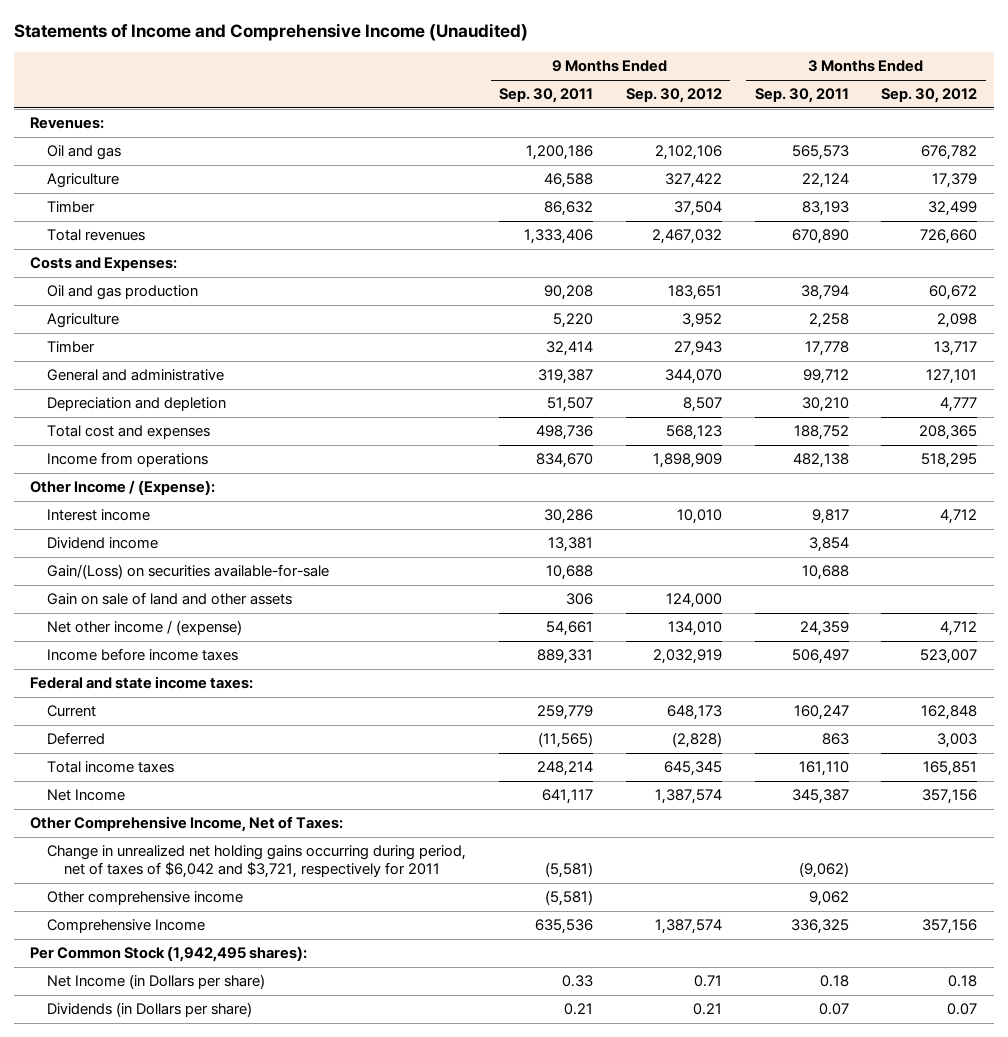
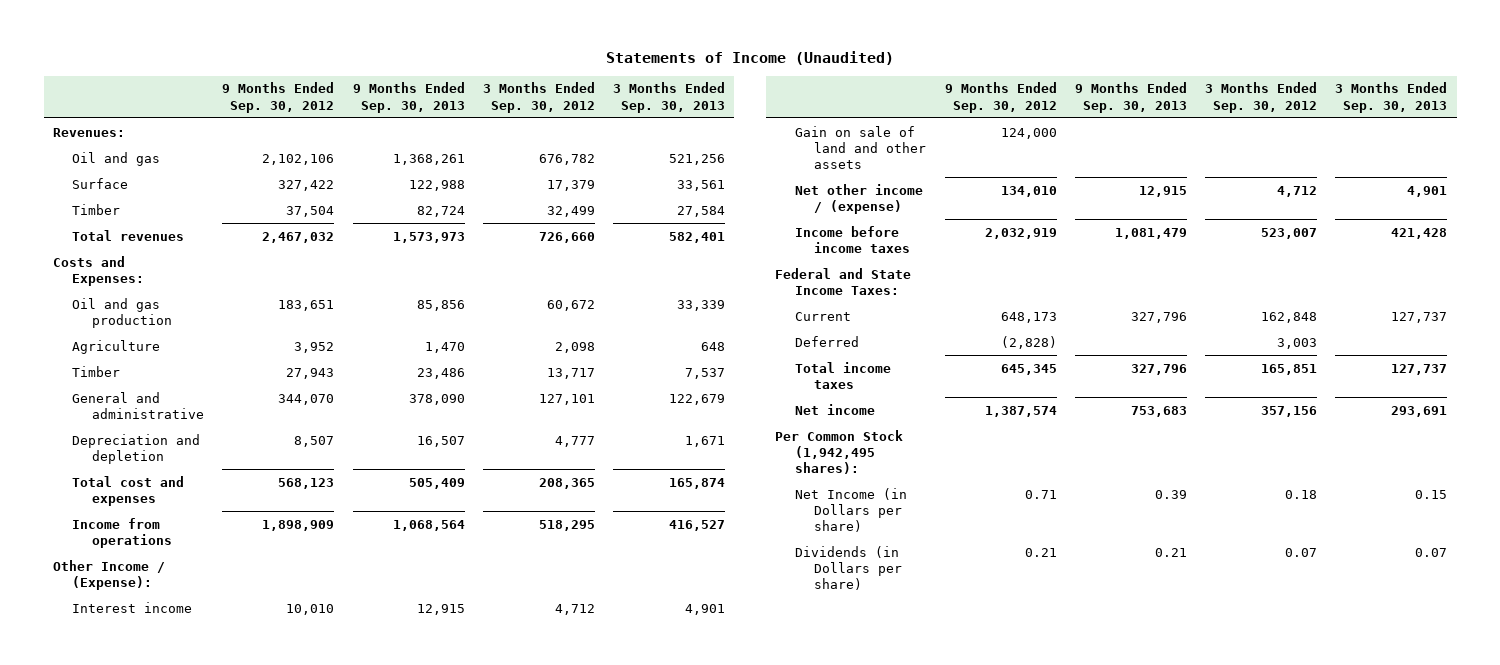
[13,23,528,42] Statements of Income and Comprehensive Income (Unaudited) -> [606,51,895,66] Statements of Income (Unaudited)
[499,88,594,104] Sep. 30, 2011 -> none
[754,88,849,104] Sep. 30, 2011 -> none
none -> [352,82,465,113] 9 Months Ended Sep. 30, 2013
none -> [613,82,726,113] 3 Months Ended Sep. 30, 2013
[47,173,120,189] Agriculture -> [72,177,129,189] Surface
[47,537,159,550] Dividend income -> none
[47,564,330,580] Gain/(Loss) on securities available-for-sale -> none
[30,676,254,690] Federal and state income taxes: -> [775,267,912,295] Federal and State Income Taxes:
[30,816,344,833] Other Comprehensive Income, Net of Taxes: -> none
[47,845,467,879] Change in unrealized net holding gains occurring during period, net of taxes of $6,042 and $3,721, respectively for 2011 -> none
[47,891,244,906] Other comprehensive income -> none
[47,919,206,934] Comprehensive Income -> none
[47,789,126,802] Net Income -> [794,403,875,415] Net income

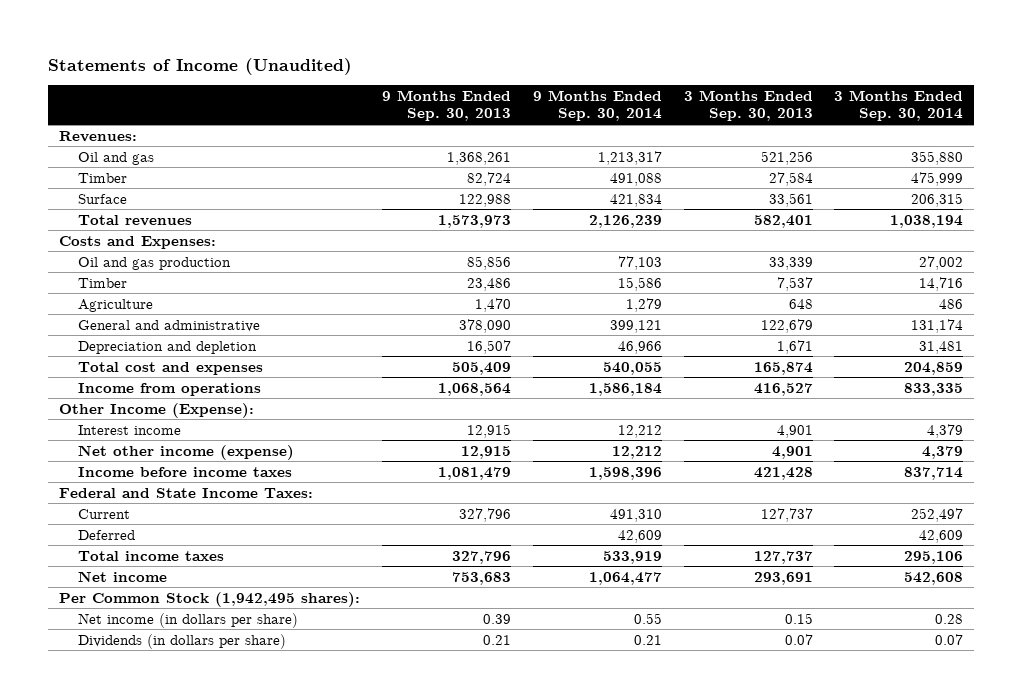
[222,82,335,113] 9 Months Ended Sep. 30, 2012 -> none
[482,82,595,113] 3 Months Ended Sep. 30, 2012 -> none
none -> [532,90,662,122] 9 Months Ended Sep. 30, 2014
none -> [834,90,964,122] 3 Months Ended Sep. 30, 2014
[72,177,129,189] Surface -> [77,193,127,204] Surface
[72,339,161,354] Agriculture -> [77,298,153,312] Agriculture
[52,559,165,590] Other Income / (Expense): -> [59,402,255,418] Other Income (Expense):
[794,125,927,170] Gain on sale of land and other assets -> none
[794,183,923,214] Net other income / (expense) -> [77,444,294,460] Net other income (expense)
[794,487,907,533] Net Income (in Dollars per share) -> [77,612,298,628] Net income (in dollars per share)
[794,545,903,591] Dividends (in Dollars per share) -> [77,633,286,649] Dividends (in dollars per share)

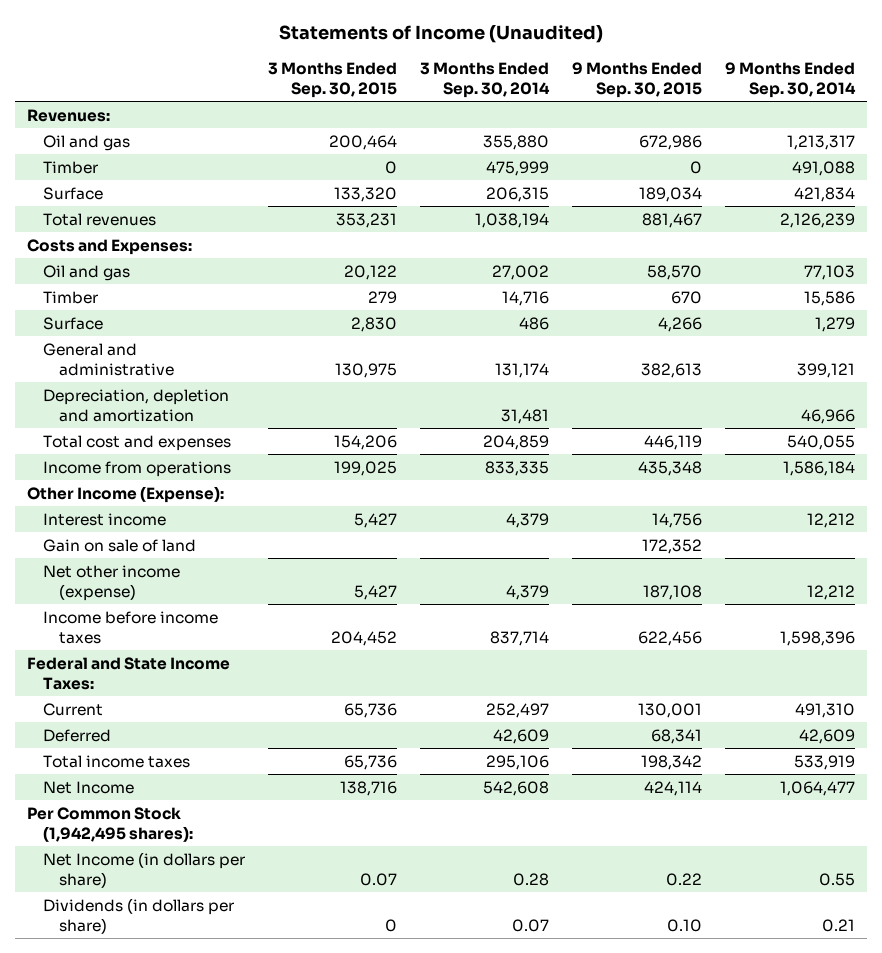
[382,90,512,122] 9 Months Ended Sep. 30, 2013 -> none
[683,90,813,122] 3 Months Ended Sep. 30, 2013 -> none
none -> [267,61,397,98] 3 Months Ended Sep. 30, 2015
none -> [572,61,703,98] 9 Months Ended Sep. 30, 2015
[77,256,231,270] Oil and gas production -> [42,264,130,281] Oil and gas
[77,298,153,312] Agriculture -> [42,316,103,330] Surface
[77,340,257,354] Depreciation and depletion -> [42,388,229,422] Depreciation, depletion and amortization
none -> [42,538,196,552] Gain on sale of land
[77,570,167,582] Net income -> [42,780,134,794] Net Income
[77,612,298,628] Net income (in dollars per share) -> [42,851,245,888] Net Income (in dollars per share)

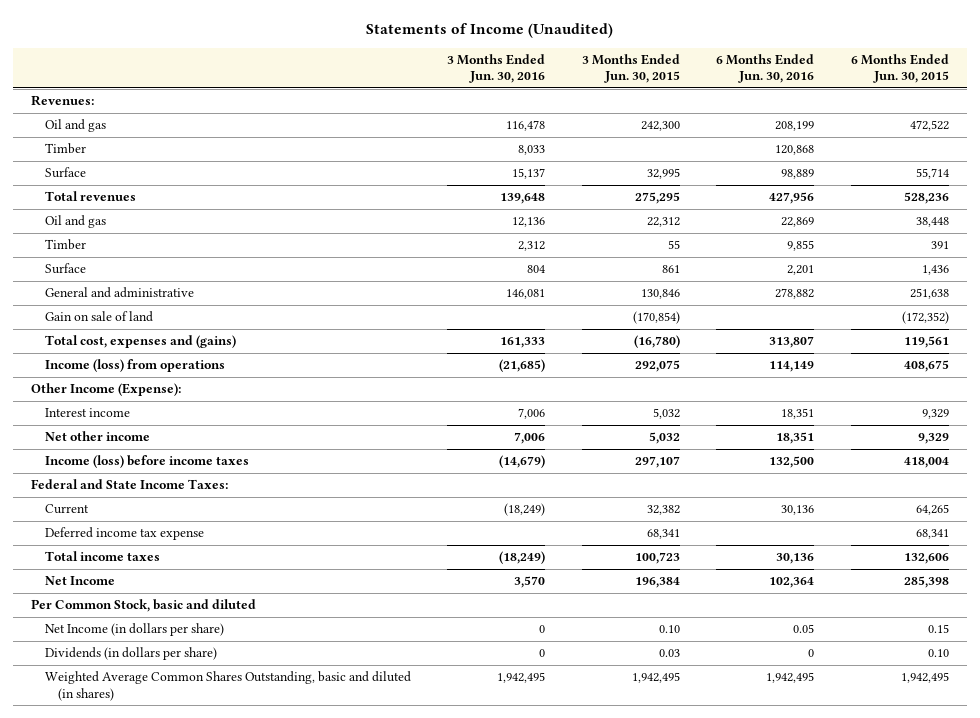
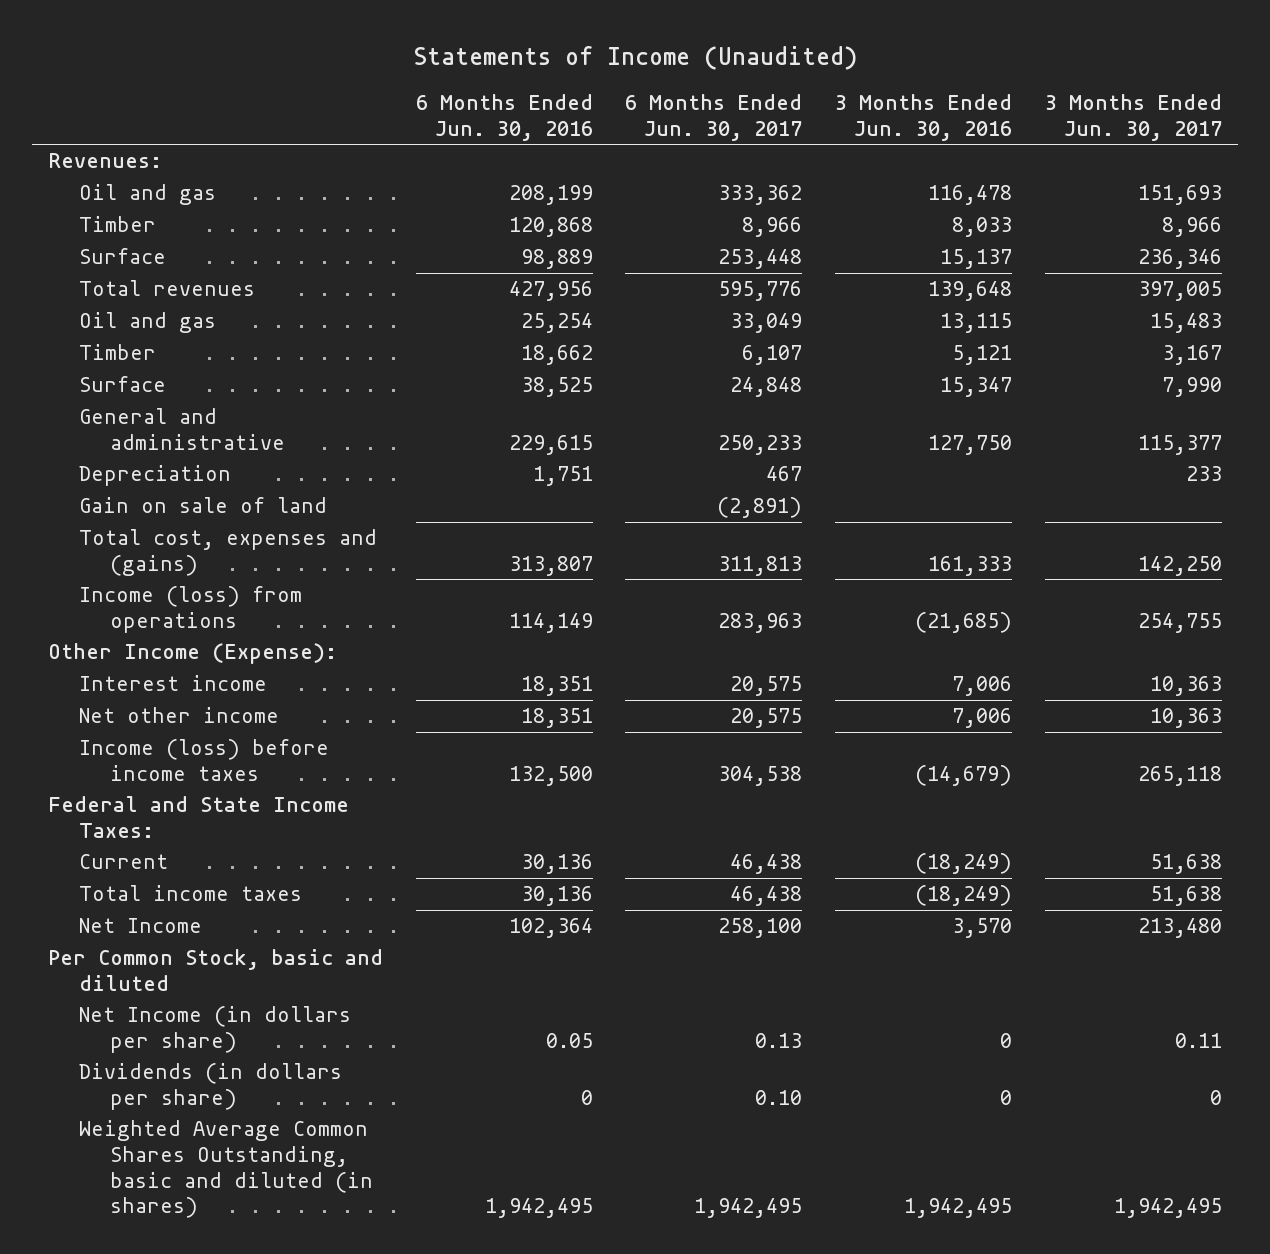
[581,53,680,84] 3 Months Ended Jun. 30, 2015 -> none
[850,53,949,84] 6 Months Ended Jun. 30, 2015 -> none
none -> [625,93,803,141] 6 Months Ended Jun. 30, 2017
none -> [1044,93,1222,141] 3 Months Ended Jun. 30, 2017
[512,217,546,228] 12,136 -> [940,313,1013,334] 13,115
[781,217,815,228] 22,869 -> [520,313,593,334] 25,254
[518,241,546,252] 2,312 -> [952,345,1013,366] 5,121
[787,240,815,252] 9,855 -> [520,345,593,366] 18,662
[527,265,546,274] 804 -> [940,377,1013,398] 15,347
[787,265,815,276] 2,201 -> [520,377,593,398] 38,525
[506,289,546,300] 146,081 -> [928,434,1013,455] 127,750
[775,288,815,300] 278,882 -> [508,434,593,455] 229,615
none -> [79,465,232,487] Depreciation
[44,527,204,541] Deferred income tax expense -> none

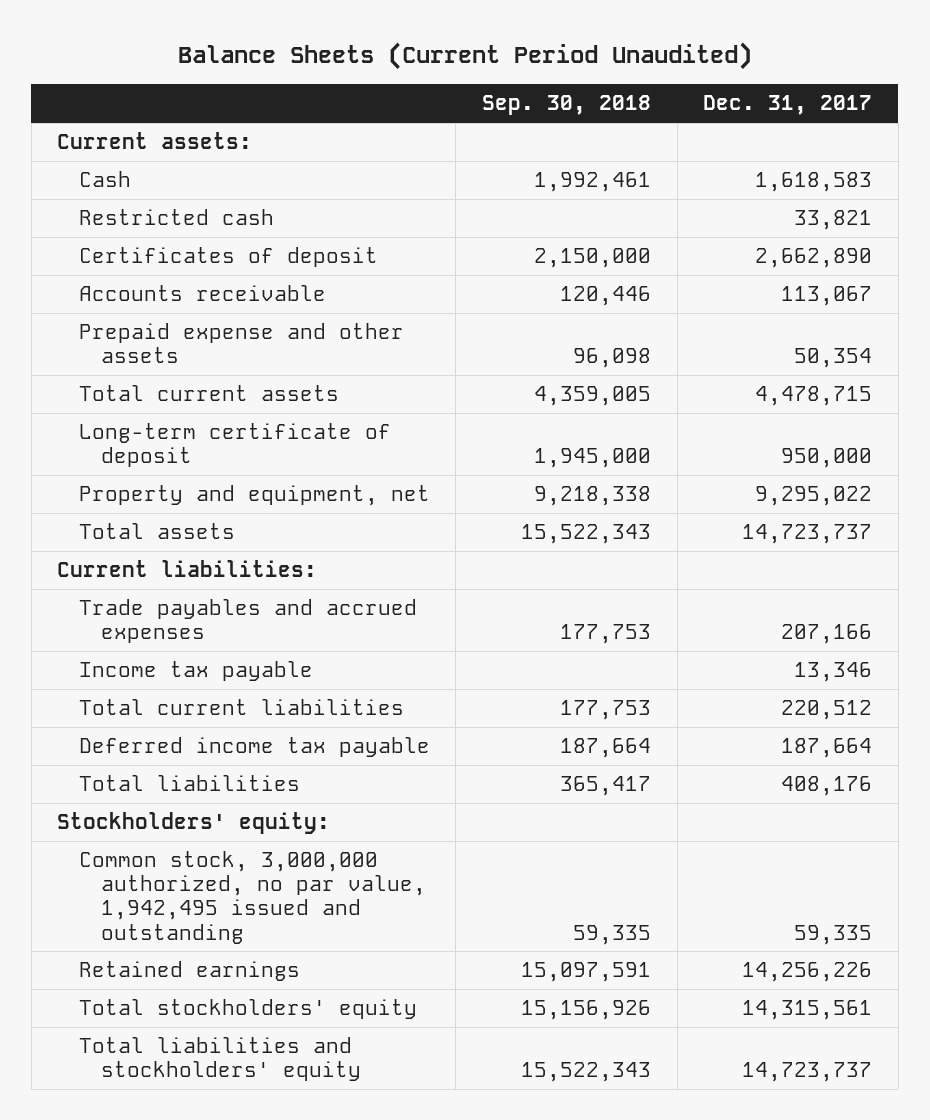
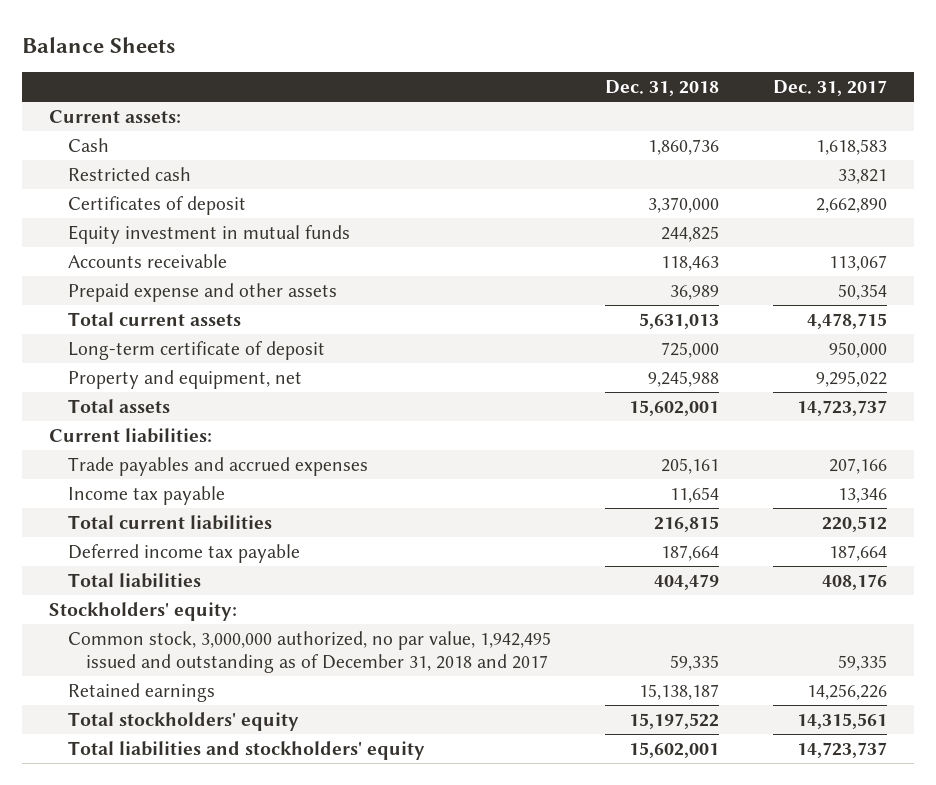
[177,42,752,71] Balance Sheets (Current Period Unaudited) -> [22,36,176,53] Balance Sheets
[482,95,652,116] Sep. 30, 2018 -> none
none -> [604,79,719,96] Dec. 31, 2018
none -> [67,224,350,244] Equity investment in mutual funds
[78,851,426,944] Common stock, 3,000,000 authorized, no par value, 1,942,495 issued and outstanding -> [67,630,551,673] Common stock, 3,000,000 authorized, no par value, 1,942,495 issued and outstanding as of December 31, 2018 and 2017

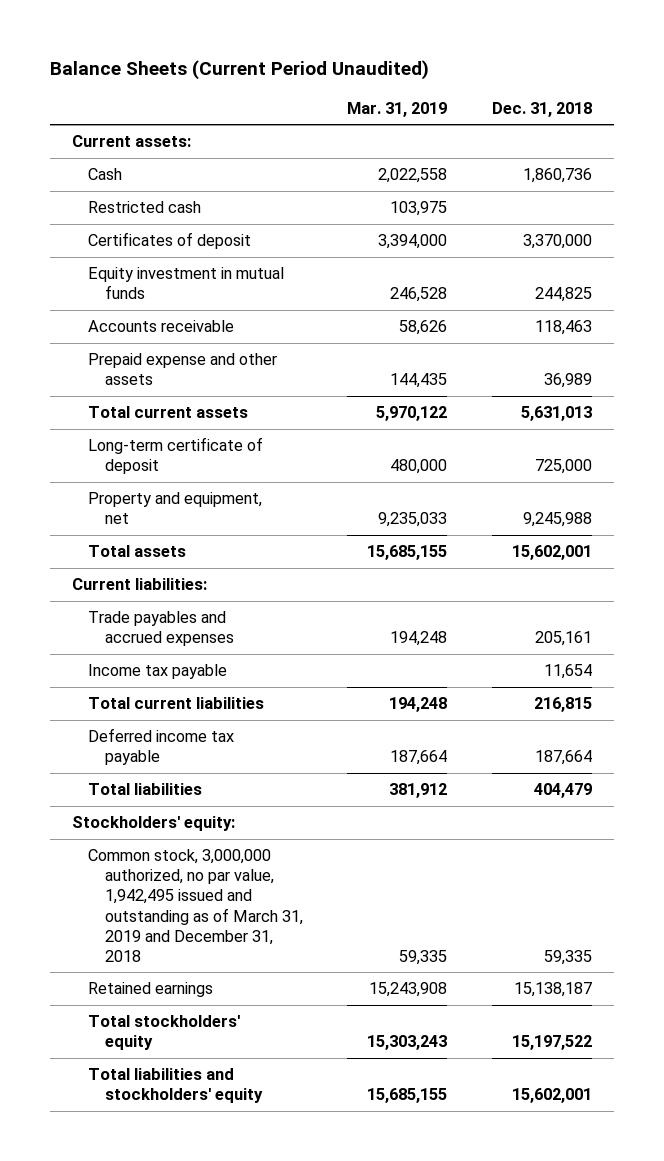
[22,36,176,53] Balance Sheets -> [49,60,429,81] Balance Sheets (Current Period Unaudited)
[772,79,887,96] Dec. 31, 2017 -> none
none -> [347,101,448,117] Mar. 31, 2019
[67,630,551,673] Common stock, 3,000,000 authorized, no par value, 1,942,495 issued and outstanding as of December 31, 2018 and 2017 -> [88,849,303,962] Common stock, 3,000,000 authorized, no par value, 1,942,495 issued and outstanding as of March 31, 2019 and December 31, 2018

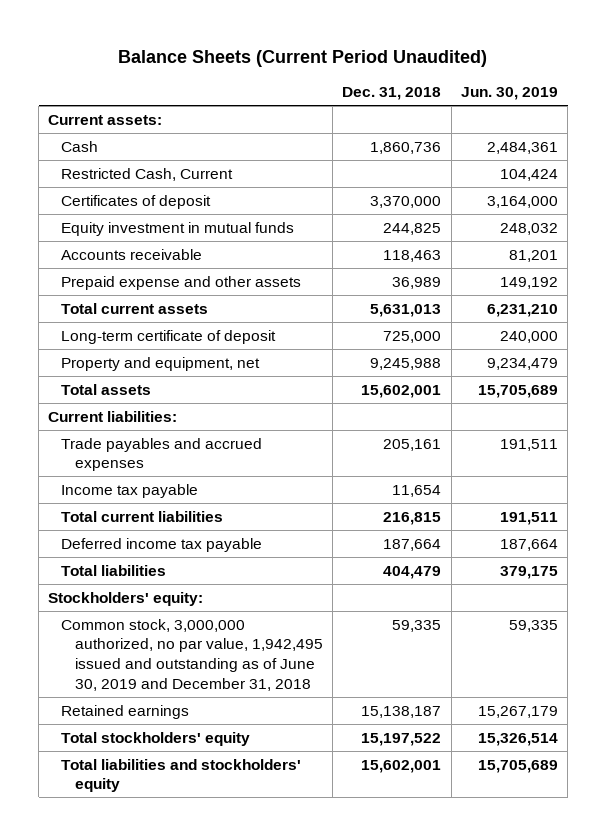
[347,101,448,117] Mar. 31, 2019 -> none
none -> [460,87,558,101] Jun. 30, 2019
[88,201,202,214] Restricted cash -> [61,167,234,181] Restricted Cash, Current
[88,849,303,962] Common stock, 3,000,000 authorized, no par value, 1,942,495 issued and outstanding as of March 31, 2019 and December 31, 2018 -> [61,618,323,691] Common stock, 3,000,000 authorized, no par value, 1,942,495 issued and outstanding as of June 30, 2019 and December 31, 2018

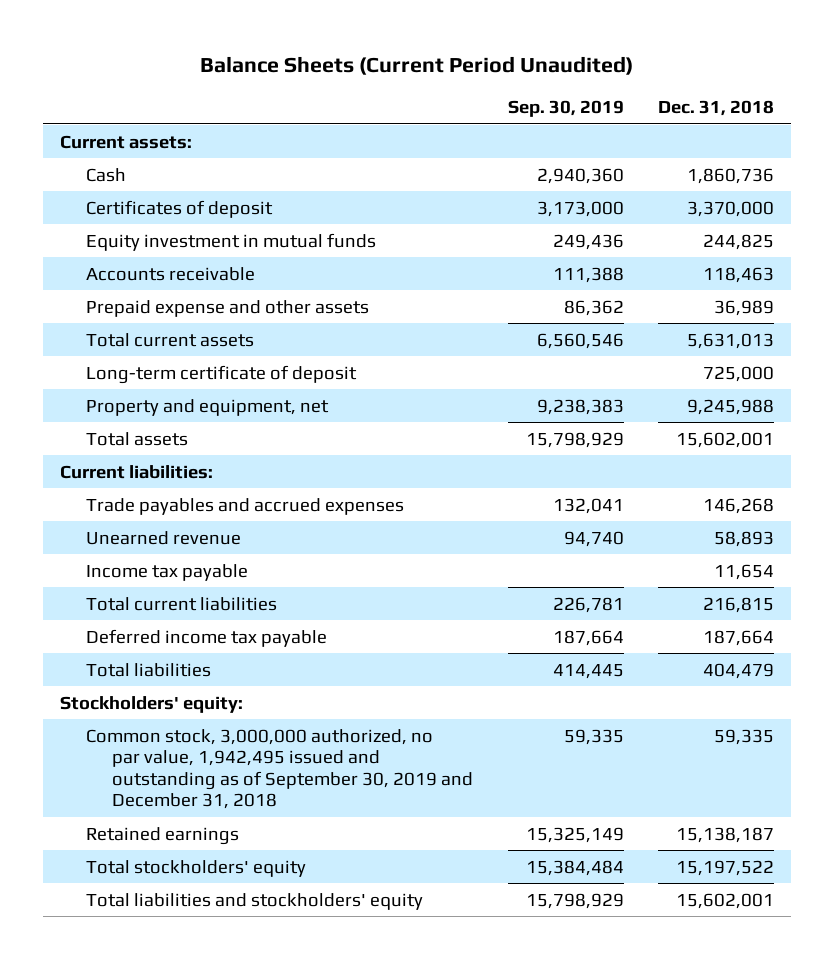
[460,87,558,101] Jun. 30, 2019 -> none
none -> [507,100,624,118] Sep. 30, 2019
[61,167,234,181] Restricted Cash, Current -> none
[383,438,442,451] 205,161 -> [703,497,775,514] 146,268
none -> [86,530,242,545] Unearned revenue
[61,618,323,691] Common stock, 3,000,000 authorized, no par value, 1,942,495 issued and outstanding as of June 30, 2019 and December 31, 2018 -> [86,728,474,810] Common stock, 3,000,000 authorized, no par value, 1,942,495 issued and outstanding as of September 30, 2019 and December 31, 2018

